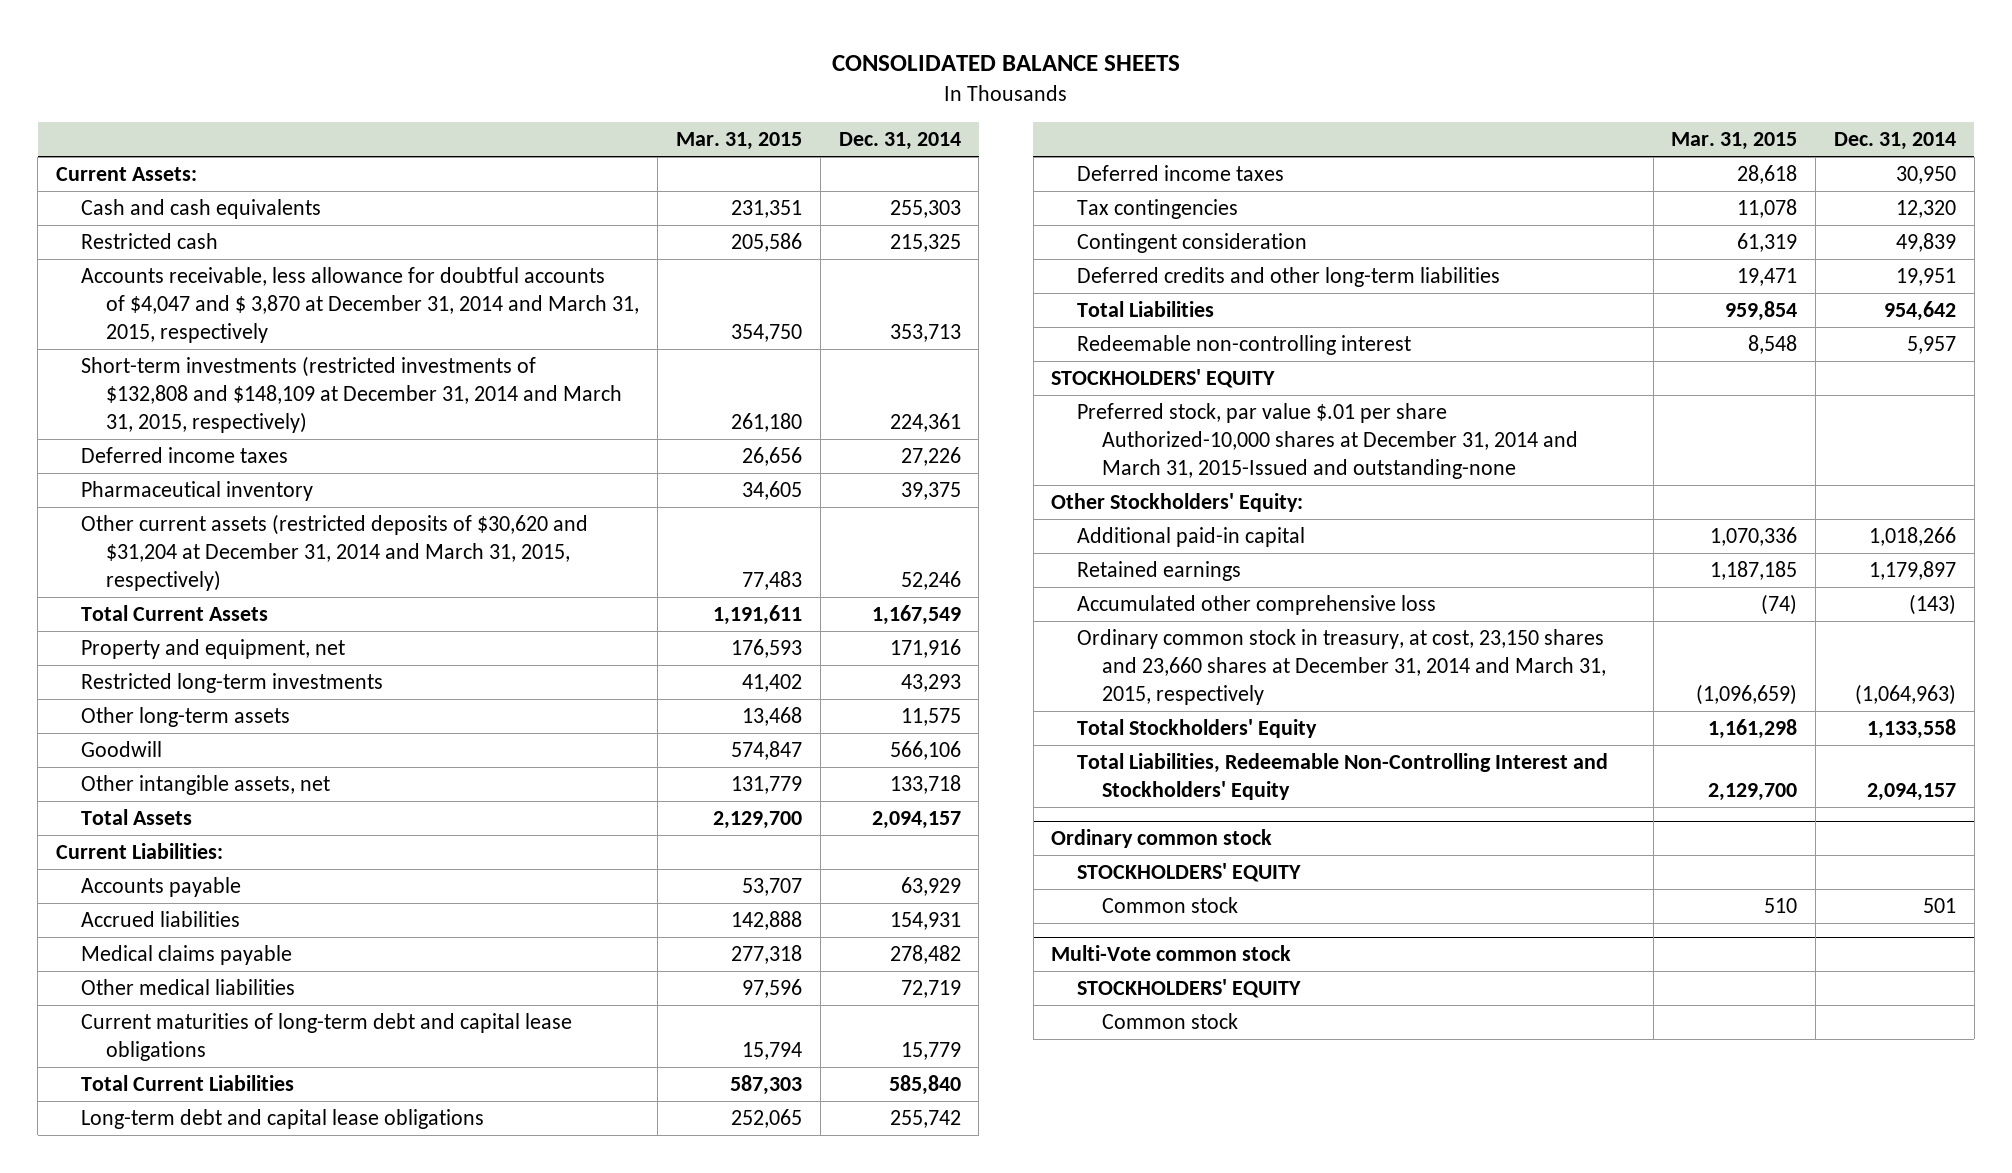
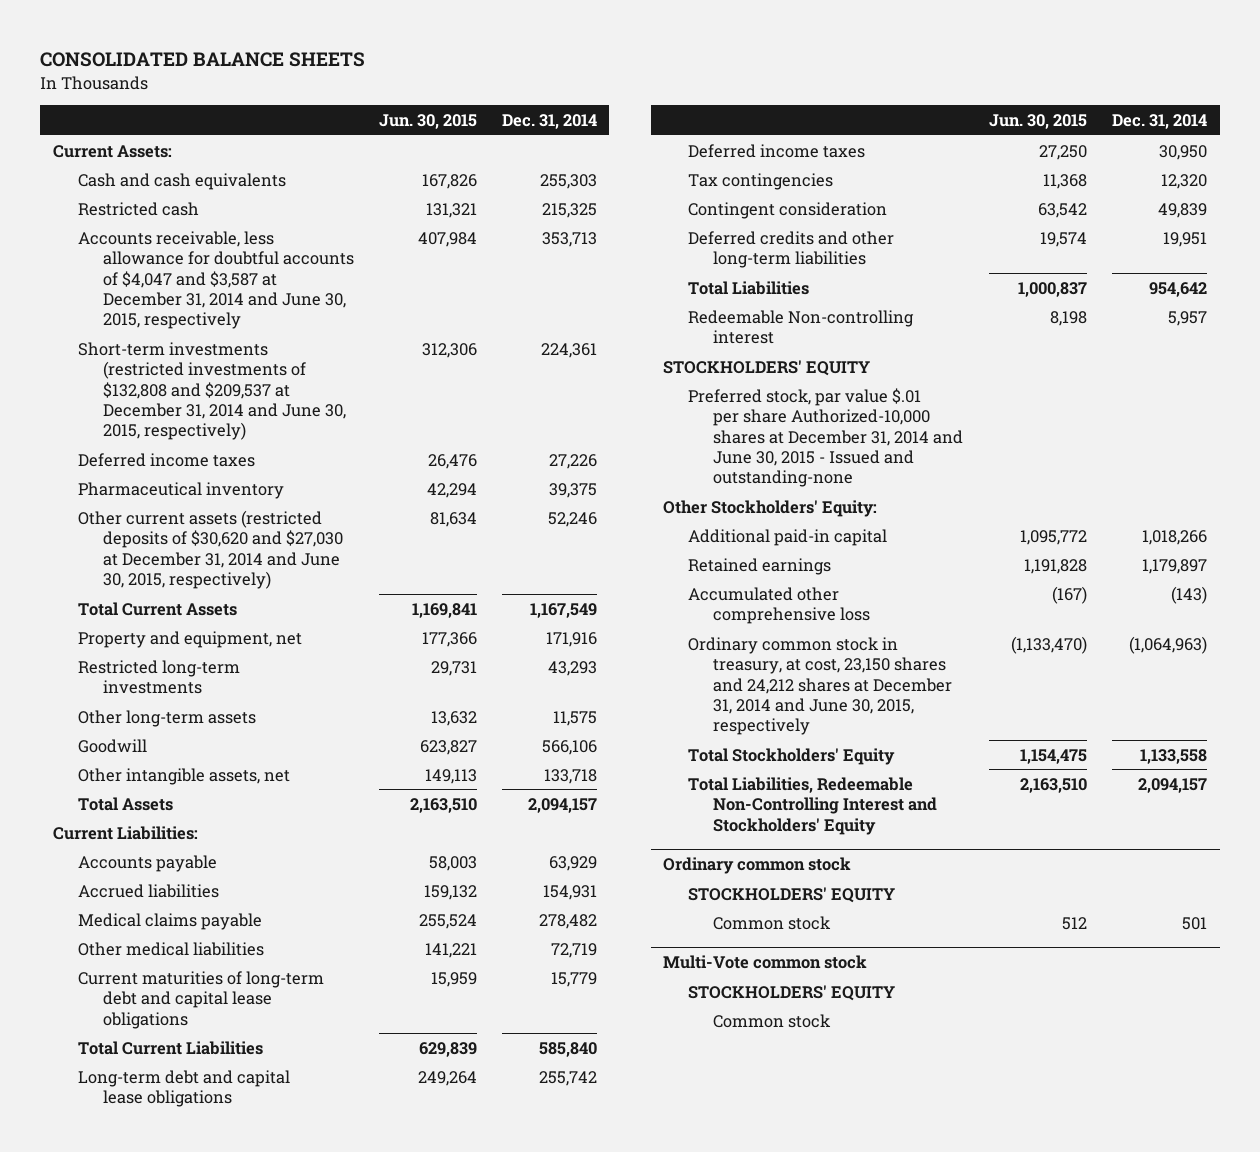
[675,132,802,151] Mar. 31, 2015 -> none
none -> [378,114,477,130] Jun. 30, 2015
[81,267,640,344] Accounts receivable, less allowance for doubtful accounts of $4,047 and $ 3,870 at December 31, 2014 and March 31, 2015, respectively -> [77,230,354,330] Accounts receivable, less allowance for doubtful accounts of $4,047 and $3,587 at December 31, 2014 and June 30, 2015, respectively
[81,356,623,434] Short-term investments (restricted investments of $132,808 and $148,109 at December 31, 2014 and March 31, 2015, respectively) -> [77,341,346,441] Short-term investments (restricted investments of $132,808 and $209,537 at December 31, 2014 and June 30, 2015, respectively)
[81,514,589,592] Other current assets (restricted deposits of $30,620 and $31,204 at December 31, 2014 and March 31, 2015, respectively) -> [77,509,343,590] Other current assets (restricted deposits of $30,620 and $27,030 at December 31, 2014 and June 30, 2015, respectively)
[1076,335,1411,356] Redeemable non-controlling interest -> [688,309,915,345] Redeemable Non-controlling interest
[1076,403,1578,480] Preferred stock, par value $.01 per share Authorized-10,000 shares at December 31, 2014 and March 31, 2015-Issued and outstanding-none -> [688,387,964,488] Preferred stock, par value $.01 per share Authorized-10,000 shares at December 31, 2014 and June 30, 2015 - Issued and outstanding-none
[1076,629,1606,706] Ordinary common stock in treasury, at cost, 23,150 shares and 23,660 shares at December 31, 2014 and March 31, 2015, respectively -> [688,636,953,736] Ordinary common stock in treasury, at cost, 23,150 shares and 24,212 shares at December 31, 2014 and June 30, 2015, respectively

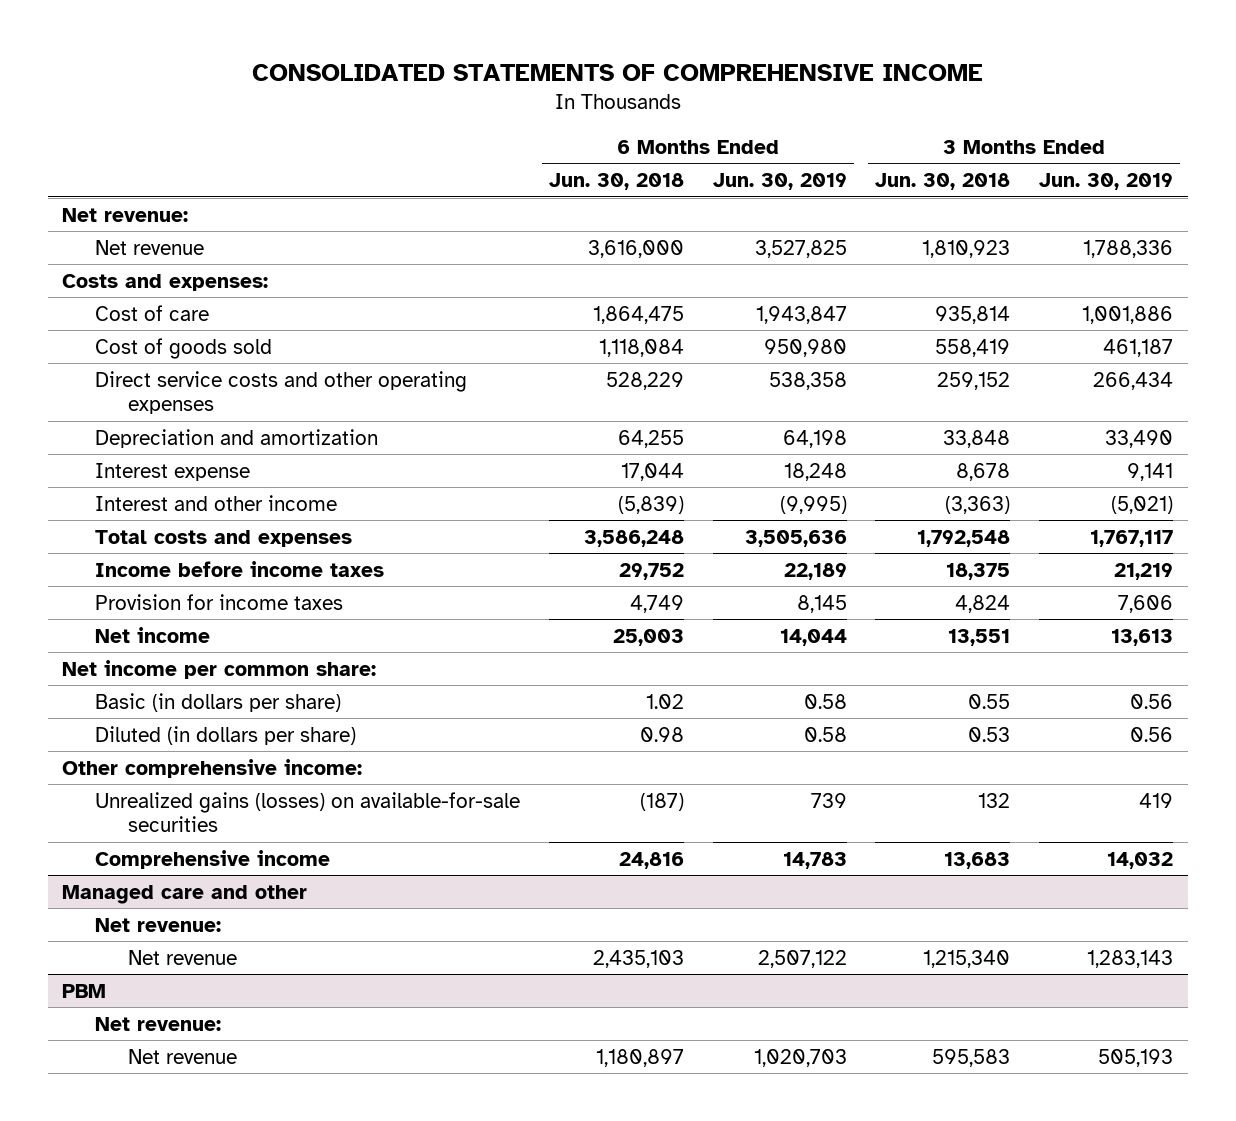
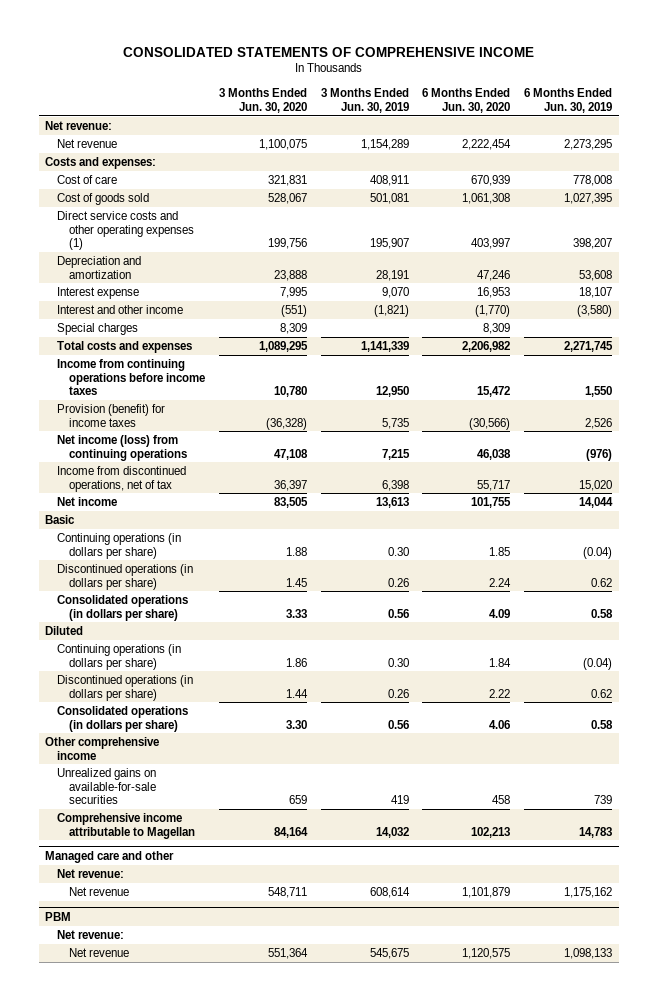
[548,173,684,191] Jun. 30, 2018 -> none
[875,173,1011,191] Jun. 30, 2018 -> none
none -> [219,88,308,113] 3 Months Ended Jun. 30, 2020
none -> [422,88,511,113] 6 Months Ended Jun. 30, 2020
[754,239,847,258] 3,527,825 -> [564,138,613,150] 2,273,295
[1083,239,1174,258] 1,788,336 -> [360,138,409,150] 1,154,289
[755,305,847,324] 1,943,847 -> [573,174,613,186] 778,008
[1082,305,1174,324] 1,001,886 -> [369,174,409,186] 408,911
[763,338,847,357] 950,980 -> [564,192,613,204] 1,027,395
[1103,338,1174,357] 461,187 -> [369,192,409,204] 501,081
[95,370,468,415] Direct service costs and other operating expenses -> [57,210,195,251] Direct service costs and other operating expenses (1)
[768,371,847,390] 538,358 -> [573,238,613,250] 398,207
[1093,371,1174,390] 266,434 -> [369,238,409,250] 195,907
[782,429,847,448] 64,198 -> [579,269,613,281] 53,608
[1105,429,1174,448] 33,490 -> [375,269,409,281] 28,191
[783,462,847,481] 18,248 -> [579,286,613,298] 18,107
[1127,462,1174,481] 9,141 -> [381,286,409,298] 9,070
[779,495,847,514] (9,995) -> [577,304,613,317] (3,580)
[1111,495,1174,514] (5,021) -> [373,304,409,317] (1,821)
none -> [57,322,139,335] Special charges
[744,529,847,547] 3,505,636 -> [564,340,614,352] 2,271,745
[1090,529,1174,547] 1,767,117 -> [360,340,409,352] 1,141,339
[95,560,385,577] Income before income taxes -> [57,358,206,396] Income from continuing operations before income taxes
[783,562,847,580] 22,189 -> [585,386,613,398] 1,550
[1114,562,1174,580] 21,219 -> [375,386,409,398] 12,950
[95,593,344,610] Provision for income taxes -> [57,403,166,427] Provision (benefit) for income taxes
[796,594,847,613] 8,145 -> [585,417,613,429] 2,526
[1118,594,1174,613] 7,606 -> [381,417,409,429] 5,735
none -> [57,434,188,461] Net income (loss) from continuing operations
none -> [57,465,187,492] Income from discontinued operations, net of tax
[62,659,377,679] Net income per common share: -> none
none -> [45,514,76,524] Basic
none -> [57,532,182,559] Continuing operations (in dollars per share)
none -> [57,563,194,590] Discontinued operations (in dollars per share)
[95,692,342,712] Basic (in dollars per share) -> [57,594,189,621] Consolidated operations (in dollars per share)
none -> [45,625,84,635] Diluted
none -> [57,643,182,670] Continuing operations (in dollars per share)
none -> [57,674,194,701] Discontinued operations (in dollars per share)
[95,725,357,745] Diluted (in dollars per share) -> [57,705,189,732] Consolidated operations (in dollars per share)
[62,758,363,778] Other comprehensive income: -> [45,736,160,760] Other comprehensive income
[95,791,521,833] Unrealized gains (losses) on available-for-sale securities -> [57,767,157,805] Unrealized gains on available-for-sale securities
[95,849,331,869] Comprehensive income -> [57,812,196,839] Comprehensive income attributable to Magellan
[757,949,847,968] 2,507,122 -> [564,886,613,898] 1,175,162
[1087,949,1174,968] 1,283,143 -> [369,886,410,898] 608,614
[753,1048,847,1067] 1,020,703 -> [564,947,613,959] 1,098,133
[1098,1048,1174,1067] 505,193 -> [369,947,409,959] 545,675

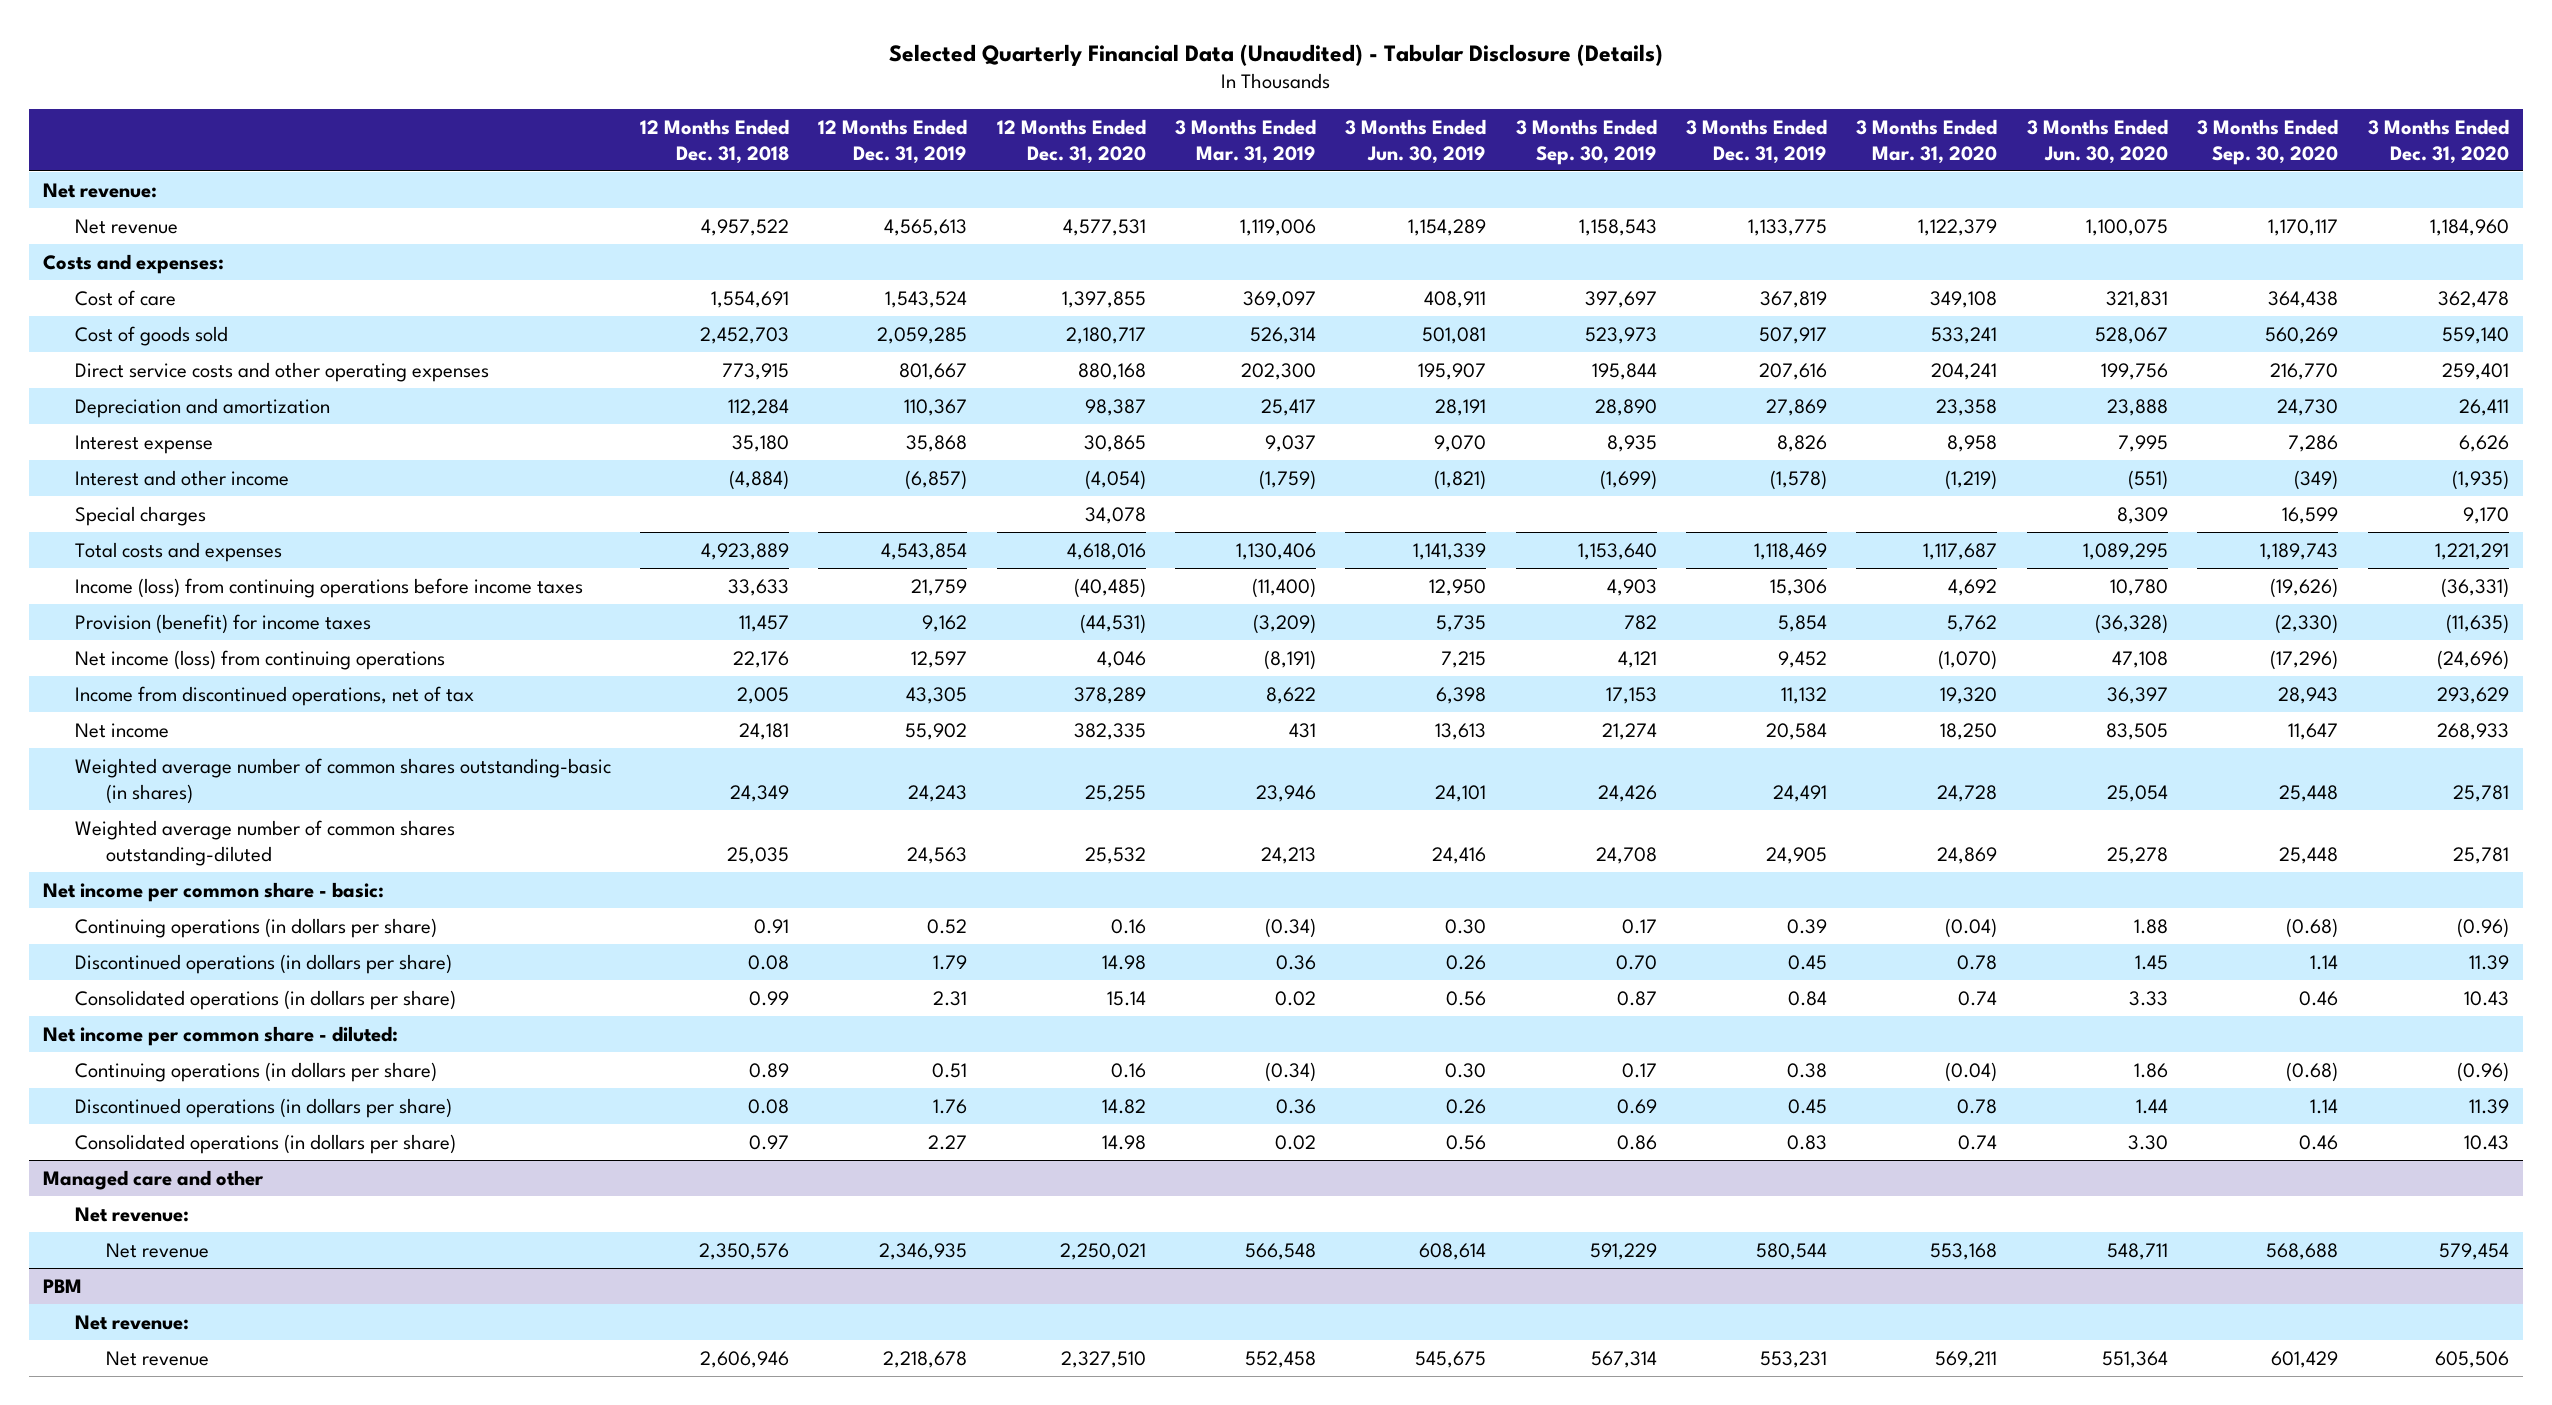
[122,46,534,57] CONSOLIDATED STATEMENTS OF COMPREHENSIVE INCOME -> [888,43,1663,66] Selected Quarterly Financial Data (Unaudited) - Tabular Disclosure (Details)
[422,88,511,113] 6 Months Ended Jun. 30, 2020 -> none
[524,88,613,113] 6 Months Ended Jun. 30, 2019 -> none
none -> [640,118,790,164] 12 Months Ended Dec. 31, 2018
none -> [818,118,968,164] 12 Months Ended Dec. 31, 2019
none -> [996,118,1146,164] 12 Months Ended Dec. 31, 2020
none -> [1175,118,1317,164] 3 Months Ended Mar. 31, 2019
none -> [1515,118,1657,165] 3 Months Ended Sep. 30, 2019
none -> [1686,118,1828,164] 3 Months Ended Dec. 31, 2019
none -> [1856,118,1998,164] 3 Months Ended Mar. 31, 2020
none -> [2197,118,2339,165] 3 Months Ended Sep. 30, 2020
none -> [2367,118,2509,164] 3 Months Ended Dec. 31, 2020
[57,210,195,251] Direct service costs and other operating expenses (1) -> [74,361,489,382] Direct service costs and other operating expenses
[57,358,206,396] Income from continuing operations before income taxes -> [74,577,583,598] Income (loss) from continuing operations before income taxes
none -> [74,757,611,804] Weighted average number of common shares outstanding-basic (in shares)
none -> [74,819,455,866] Weighted average number of common shares outstanding-diluted
[45,514,76,524] Basic -> [43,881,385,902] Net income per common share - basic:
[45,625,84,635] Diluted -> [43,1025,399,1046] Net income per common share - diluted:
[45,736,160,760] Other comprehensive income -> none
[57,767,157,805] Unrealized gains on available-for-sale securities -> none
[57,812,196,839] Comprehensive income attributable to Magellan -> none

